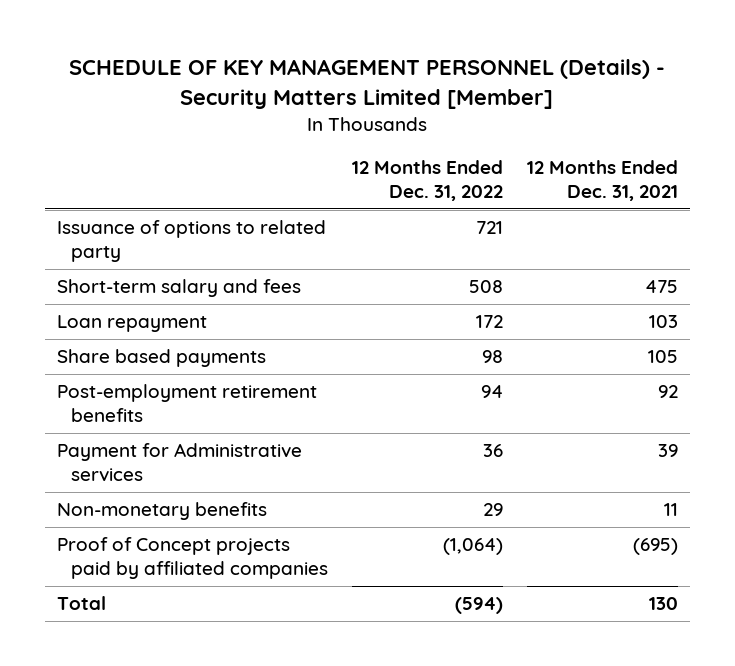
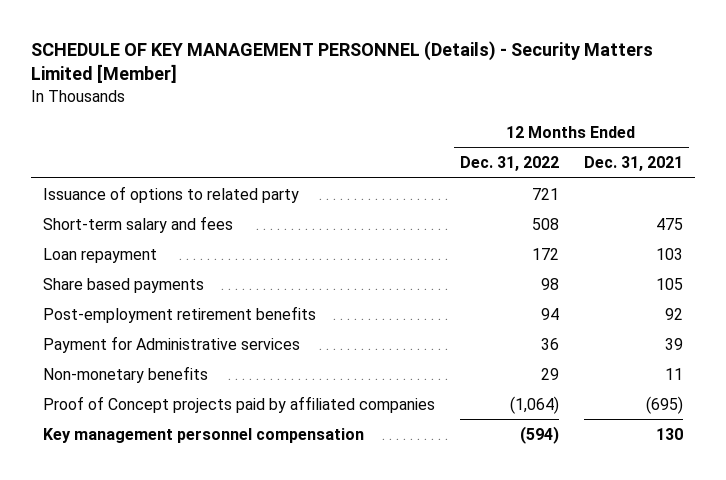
[56,596,106,611] Total -> [43,427,365,443] Key management personnel compensation

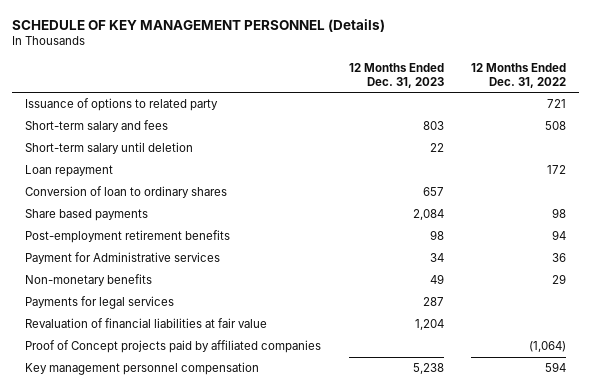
[31,40,654,84] SCHEDULE OF KEY MANAGEMENT PERSONNEL (Details) - Security Matters Limited [Member] -> [11,18,385,32] SCHEDULE OF KEY MANAGEMENT PERSONNEL (Details)
[583,156,683,172] Dec. 31, 2021 -> none
none -> [348,62,444,88] 12 Months Ended Dec. 31, 2023
none -> [25,141,194,154] Short-term salary until deletion
none -> [25,185,228,198] Conversion of loan to ordinary shares
none -> [25,295,175,309] Payments for legal services
none -> [25,317,268,328] Revaluation of financial liabilities at fair value
[520,425,560,444] (594) -> [544,361,566,372] 594

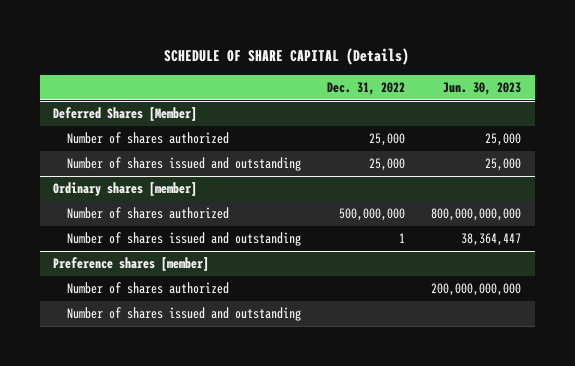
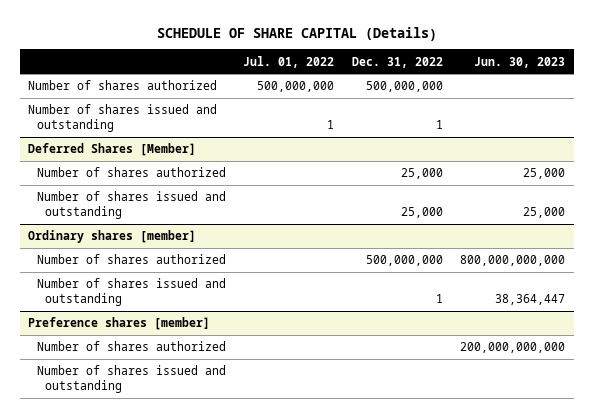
none -> [243,55,335,68] Jul. 01, 2022
none -> [28,80,218,91] Number of shares authorized
none -> [28,104,218,132] Number of shares issued and outstanding

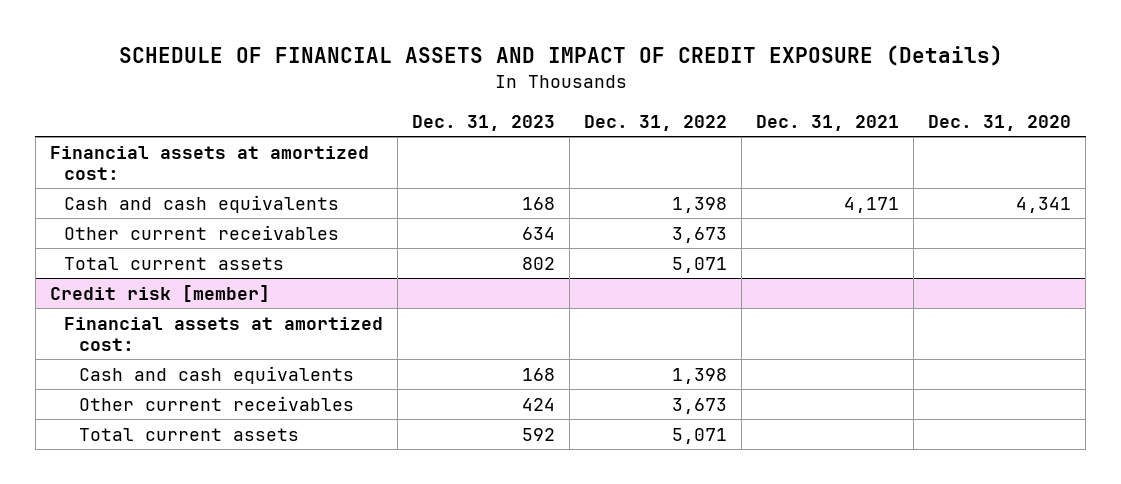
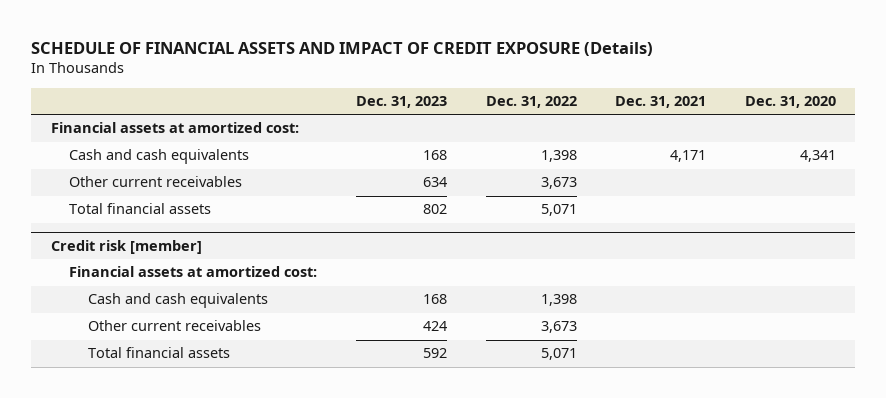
[64,256,285,270] Total current assets -> [69,203,212,215] Total financial assets
[78,427,299,441] Total current assets -> [88,347,231,359] Total financial assets

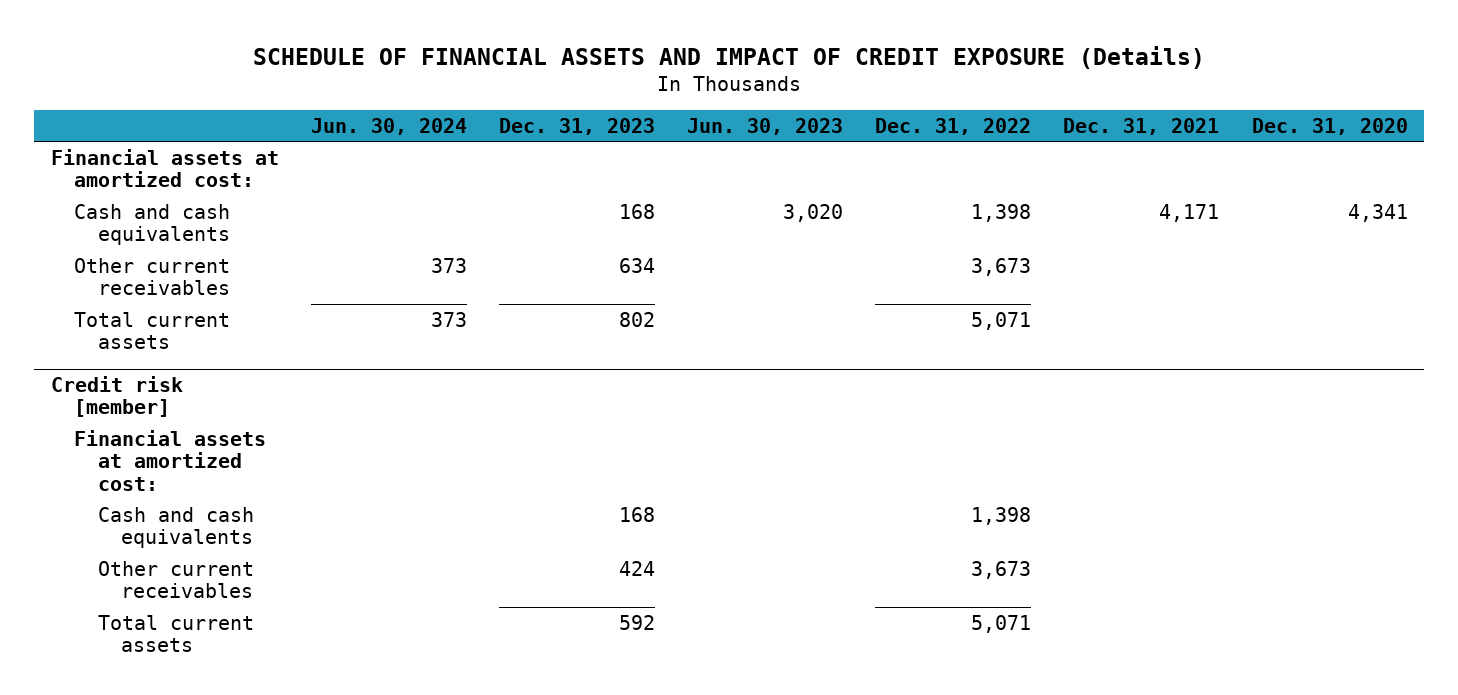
none -> [310,117,467,135] Jun. 30, 2024
none -> [687,117,844,135] Jun. 30, 2023
[69,203,212,215] Total financial assets -> [74,311,231,350] Total current assets
[88,347,231,359] Total financial assets -> [97,614,254,653] Total current assets

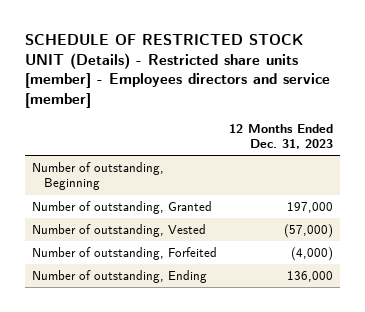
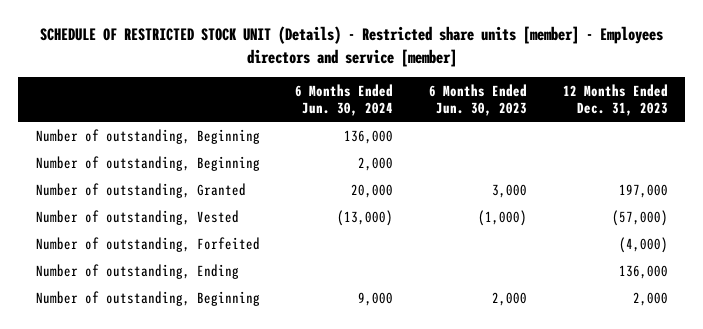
none -> [295,83,394,116] 6 Months Ended Jun. 30, 2024
none -> [429,83,528,116] 6 Months Ended Jun. 30, 2023
none -> [35,155,260,171] Number of outstanding, Beginning
none -> [35,290,260,306] Number of outstanding, Beginning

